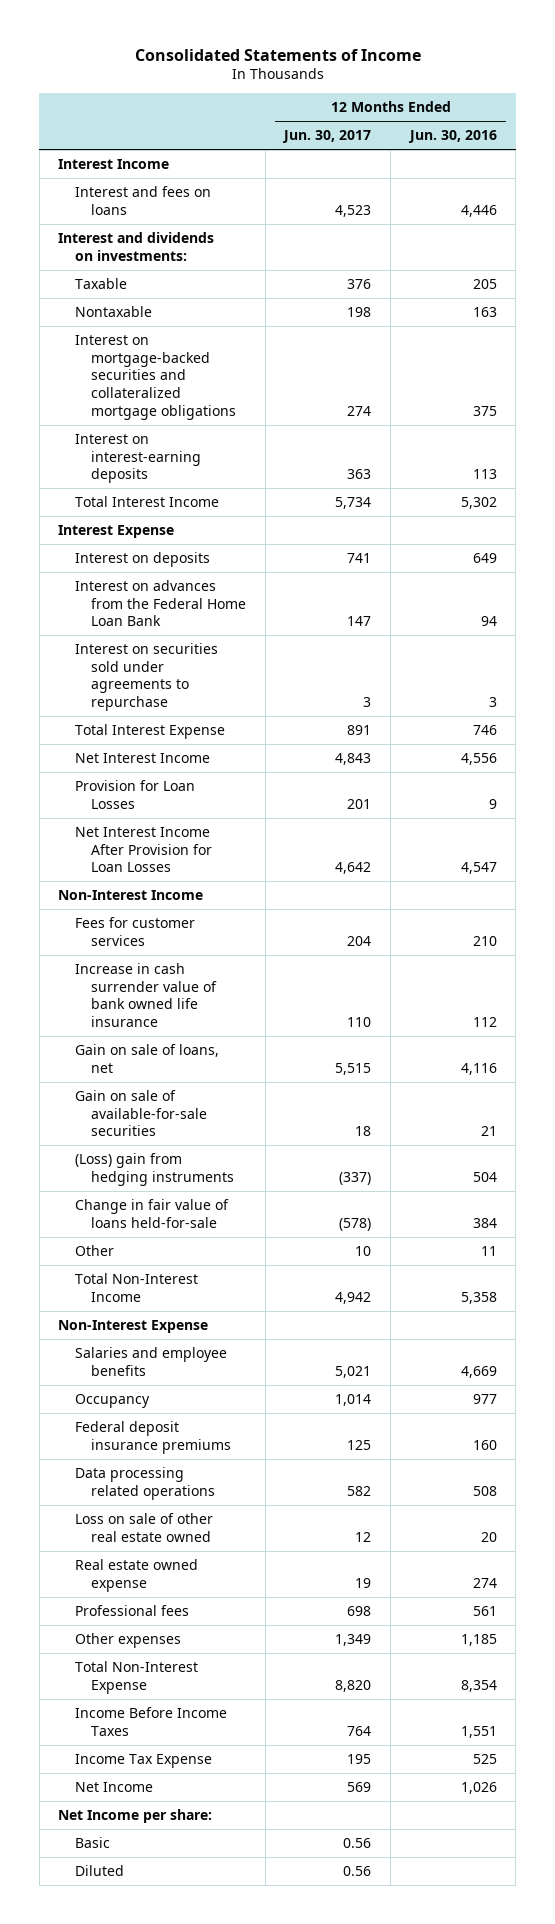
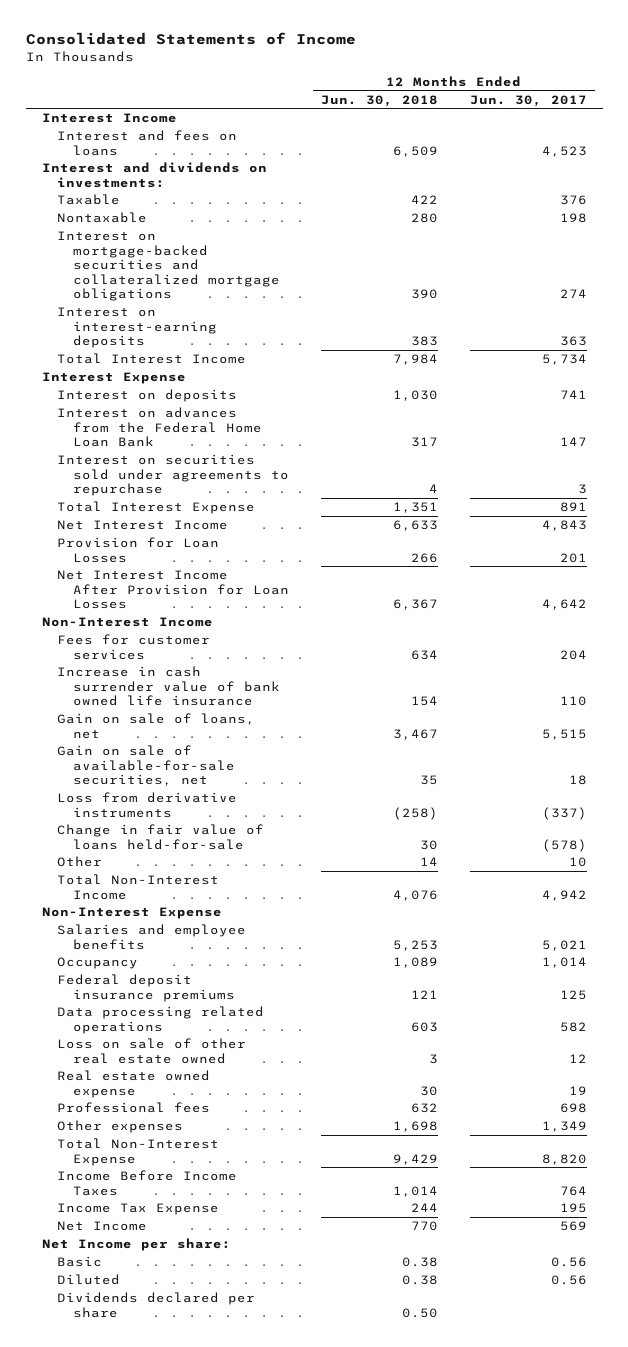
[407,130,497,144] Jun. 30, 2016 -> none
none -> [320,94,438,107] Jun. 30, 2018
[74,1089,208,1137] Gain on sale of available-for-sale securities -> [57,745,236,787] Gain on sale of available-for-sale securities, net
[74,1152,235,1186] (Loss) gain from hedging instruments -> [57,792,238,818] Loss from derivative instruments
none -> [57,1292,256,1318] Dividends declared per share

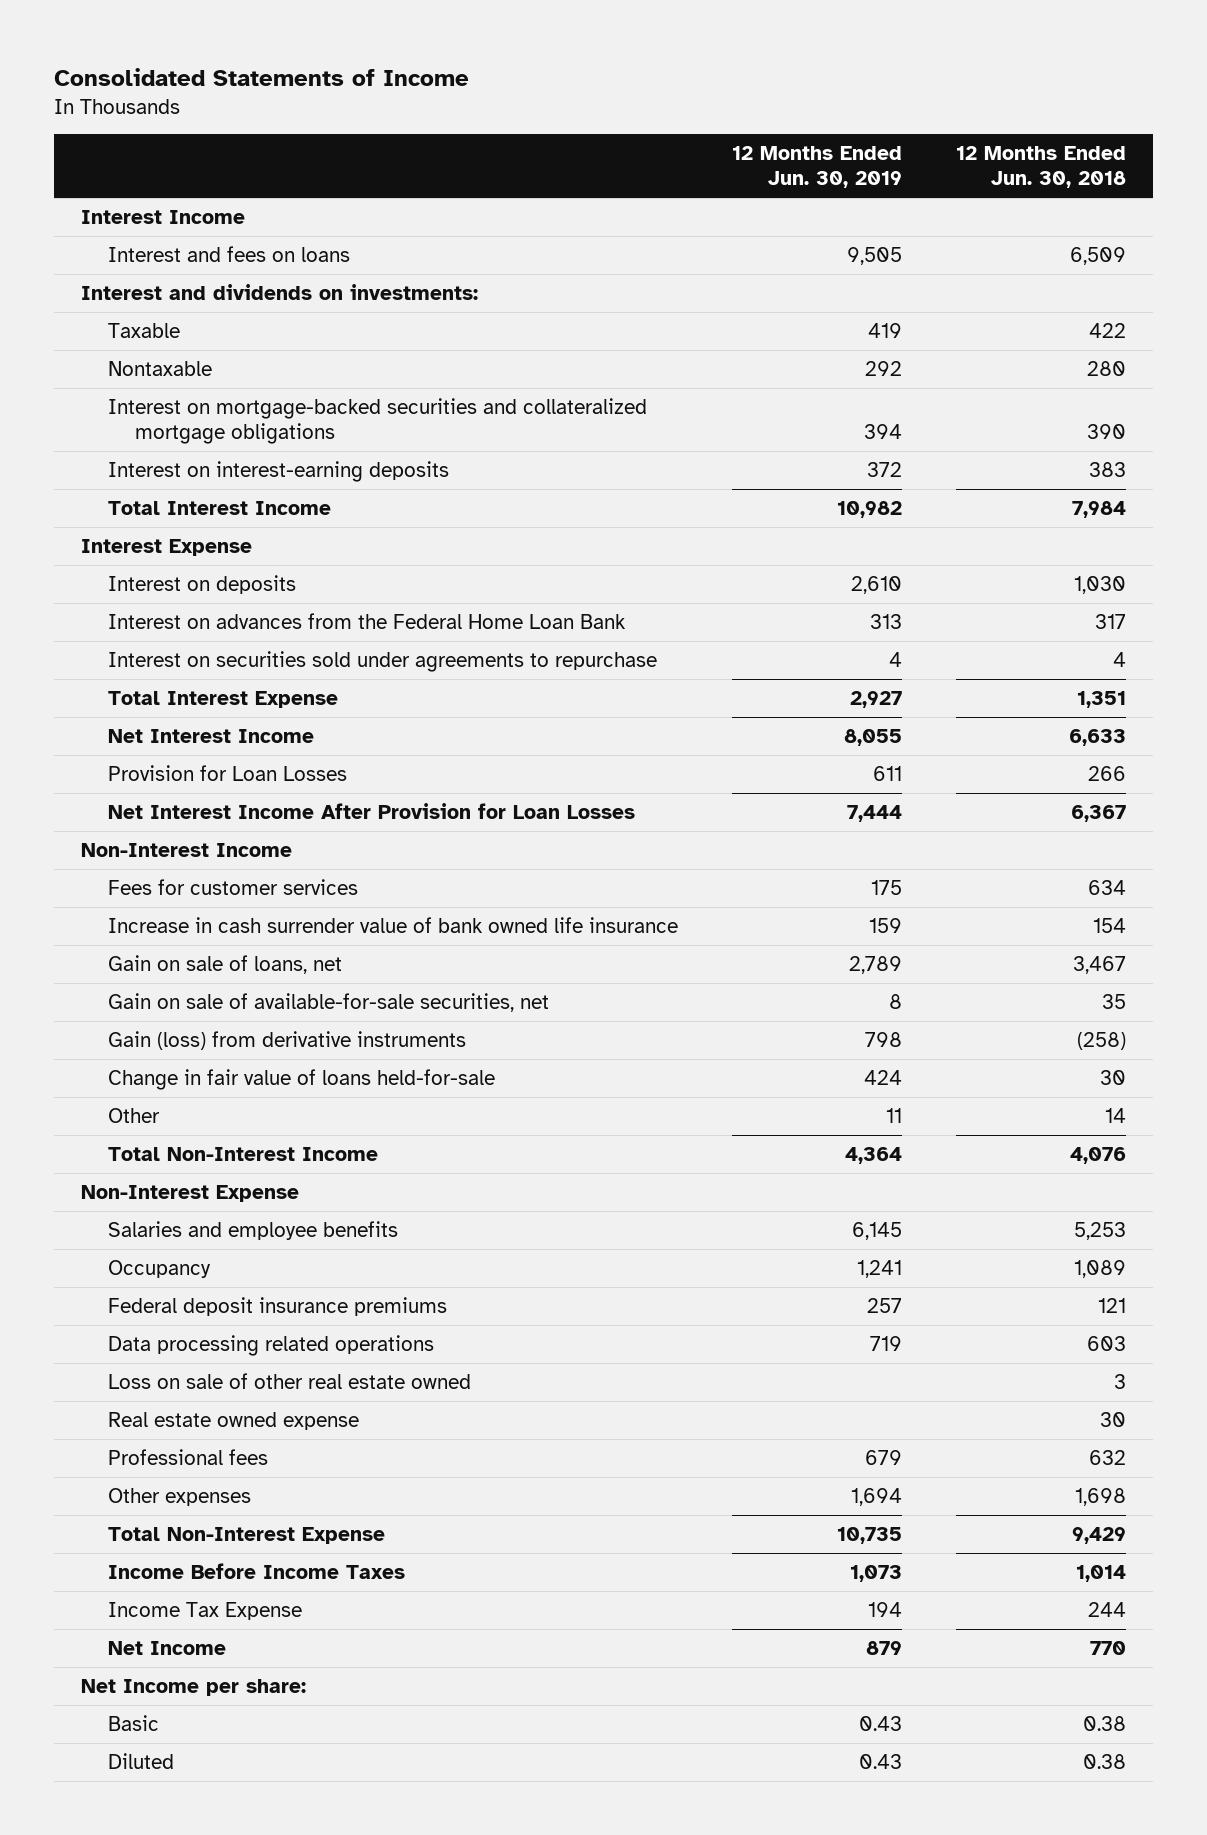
[469,94,587,107] Jun. 30, 2017 -> none
none -> [732,146,903,189] 12 Months Ended Jun. 30, 2019
[57,792,238,818] Loss from derivative instruments -> [107,1031,466,1051] Gain (loss) from derivative instruments
[57,1292,256,1318] Dividends declared per share -> none

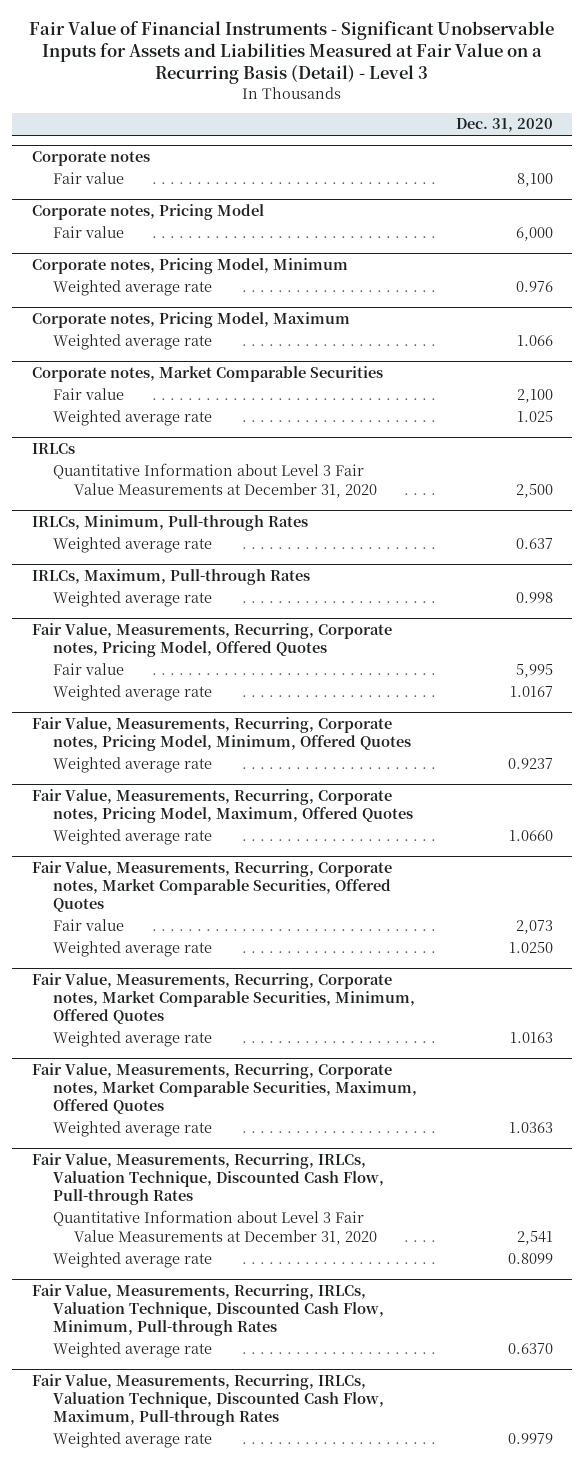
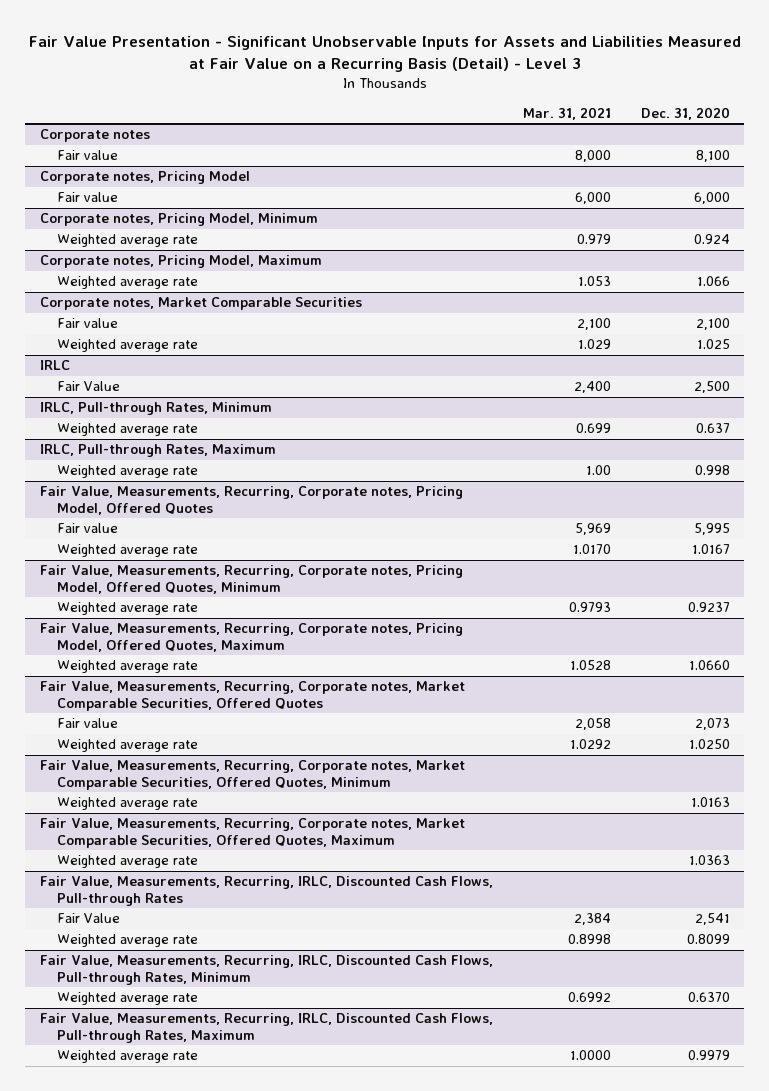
[29,20,555,85] Fair Value of Financial Instruments - Significant Unobservable Inputs for Assets and Liabilities Measured at Fair Value on a Recurring Basis (Detail) - Level 3 -> [28,35,741,73] Fair Value Presentation - Significant Unobservable Inputs for Assets and Liabilities Measured at Fair Value on a Recurring Basis (Detail) - Level 3
none -> [522,106,611,120] Mar. 31, 2021
[515,281,553,293] 0.976 -> [693,234,730,245] 0.924
[31,442,75,454] IRLCs -> [39,360,70,371] IRLC
[52,463,377,498] Quantitative Information about Level 3 Fair Value Measurements at December 31, 2020 -> [57,381,121,392] Fair Value
[31,514,308,531] IRLCs, Minimum, Pull-through Rates -> [39,402,272,416] IRLC, Pull-through Rates, Minimum
[31,568,310,585] IRLCs, Maximum, Pull-through Rates -> [39,444,276,458] IRLC, Pull-through Rates, Maximum
[31,716,411,751] Fair Value, Measurements, Recurring, Corporate notes, Pricing Model, Minimum, Offered Quotes -> [39,565,463,594] Fair Value, Measurements, Recurring, Corporate notes, Pricing Model, Offered Quotes, Minimum
[31,788,413,823] Fair Value, Measurements, Recurring, Corporate notes, Pricing Model, Maximum, Offered Quotes -> [39,623,463,652] Fair Value, Measurements, Recurring, Corporate notes, Pricing Model, Offered Quotes, Maximum
[31,972,415,1025] Fair Value, Measurements, Recurring, Corporate notes, Market Comparable Securities, Minimum, Offered Quotes -> [39,760,465,790] Fair Value, Measurements, Recurring, Corporate notes, Market Comparable Securities, Offered Quotes, Minimum
[31,1062,417,1115] Fair Value, Measurements, Recurring, Corporate notes, Market Comparable Securities, Maximum, Offered Quotes -> [39,818,465,848] Fair Value, Measurements, Recurring, Corporate notes, Market Comparable Securities, Offered Quotes, Maximum
[31,1152,384,1206] Fair Value, Measurements, Recurring, IRLCs, Valuation Technique, Discounted Cash Flow, Pull-through Rates -> [39,876,493,906] Fair Value, Measurements, Recurring, IRLC, Discounted Cash Flows, Pull-through Rates
[52,1210,377,1245] Quantitative Information about Level 3 Fair Value Measurements at December 31, 2020 -> [57,913,121,924] Fair Value
[31,1283,384,1337] Fair Value, Measurements, Recurring, IRLCs, Valuation Technique, Discounted Cash Flow, Minimum, Pull-through Rates -> [39,955,493,985] Fair Value, Measurements, Recurring, IRLC, Discounted Cash Flows, Pull-through Rates, Minimum
[31,1373,384,1427] Fair Value, Measurements, Recurring, IRLCs, Valuation Technique, Discounted Cash Flow, Maximum, Pull-through Rates -> [39,1013,493,1043] Fair Value, Measurements, Recurring, IRLC, Discounted Cash Flows, Pull-through Rates, Maximum

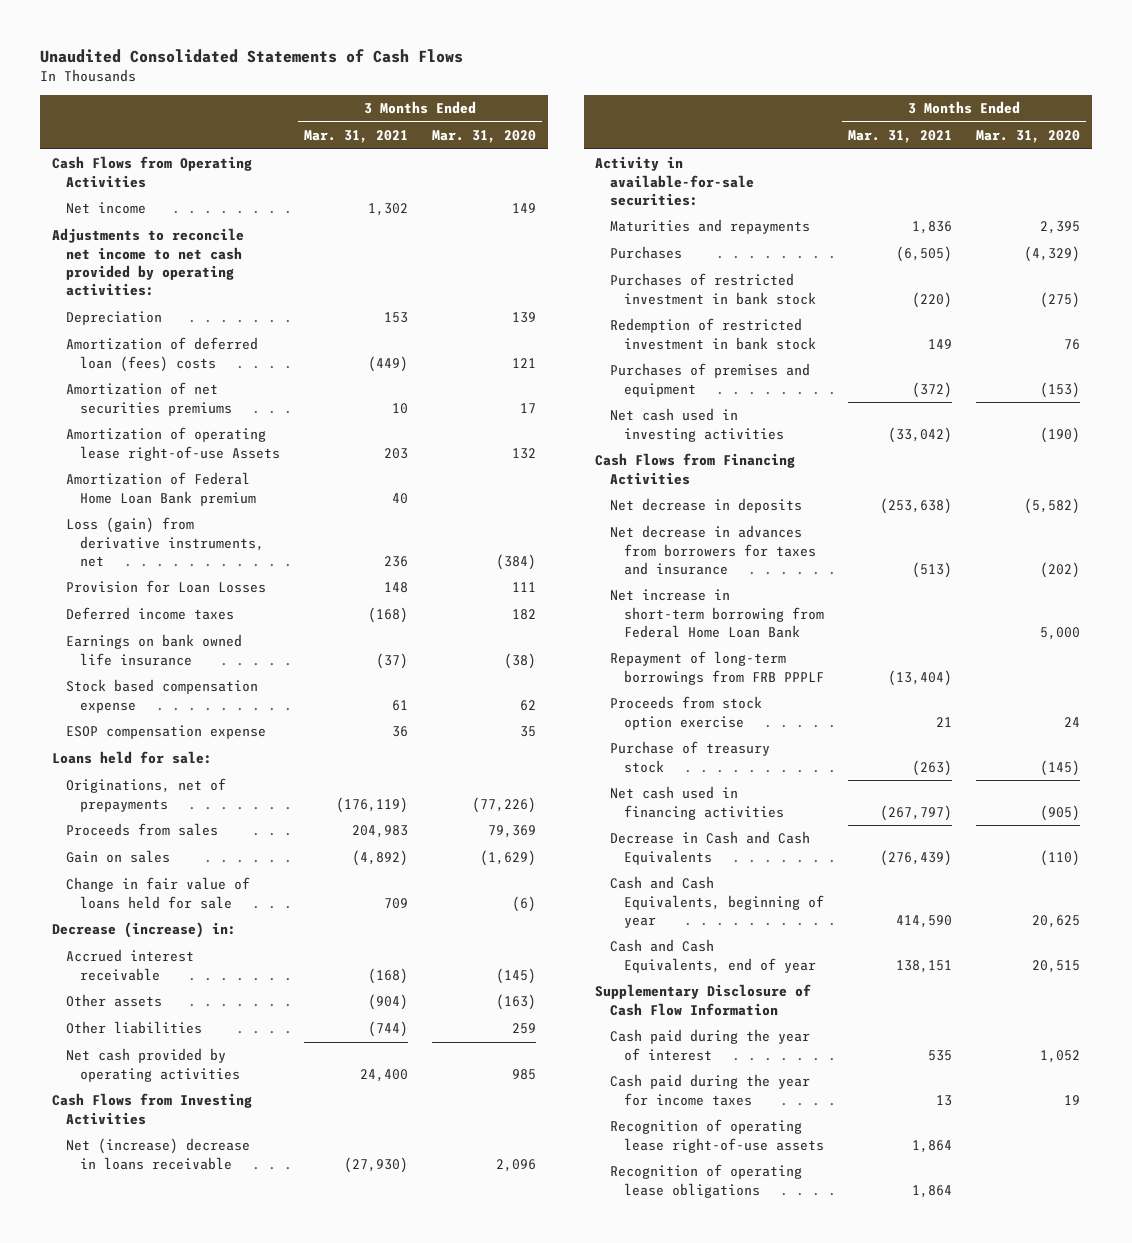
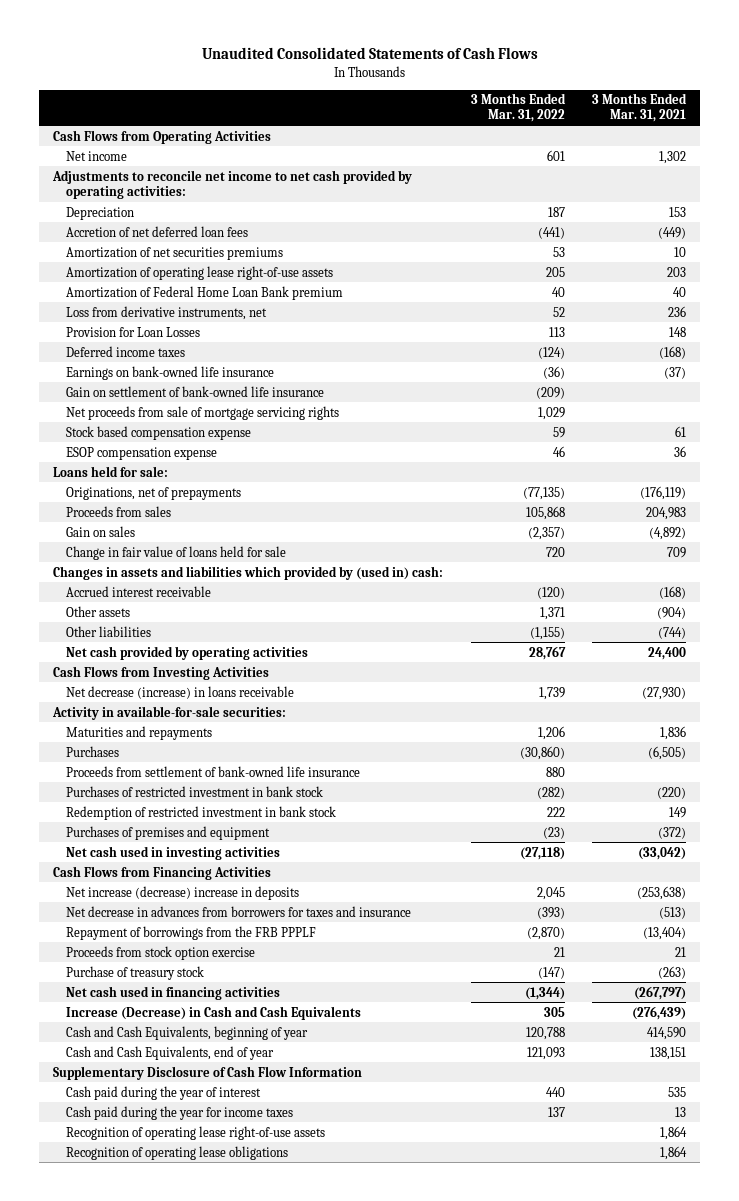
[432,130,537,144] Mar. 31, 2020 -> none
none -> [470,93,566,123] 3 Months Ended Mar. 31, 2022
[66,337,259,372] Amortization of deferred loan (fees) costs -> [65,225,248,237] Accretion of net deferred loan fees
[66,427,281,461] Amortization of operating lease right-of-use Assets -> [65,265,333,280] Amortization of operating lease right-of-use assets
[66,517,265,567] Loss (gain) from derivative instruments, net -> [65,305,267,320] Loss from derivative instruments, net
[66,634,243,666] Earnings on bank owned life insurance -> [65,365,274,380] Earnings on bank-owned life insurance
none -> [65,385,324,397] Gain on settlement of bank-owned life insurance
none -> [65,405,339,420] Net proceeds from sale of mortgage servicing rights
[51,922,236,939] Decrease (increase) in: -> [52,565,443,580] Changes in assets and liabilities which provided by (used in) cash:
[66,1138,251,1170] Net (increase) decrease in loans receivable -> [65,685,294,699] Net decrease (increase) in loans receivable
none -> [65,765,360,777] Proceeds from settlement of bank-owned life insurance
[609,498,802,514] Net decrease in deposits -> [65,885,299,900] Net increase (decrease) increase in deposits
[609,589,825,638] Net increase in short-term borrowing from Federal Home Loan Bank -> none
[609,651,825,685] Repayment of long-term borrowings from FRB PPPLF -> [65,925,316,940] Repayment of borrowings from the FRB PPPLF
[609,831,810,865] Decrease in Cash and Cash Equivalents -> [65,1005,361,1020] Increase (Decrease) in Cash and Cash Equivalents

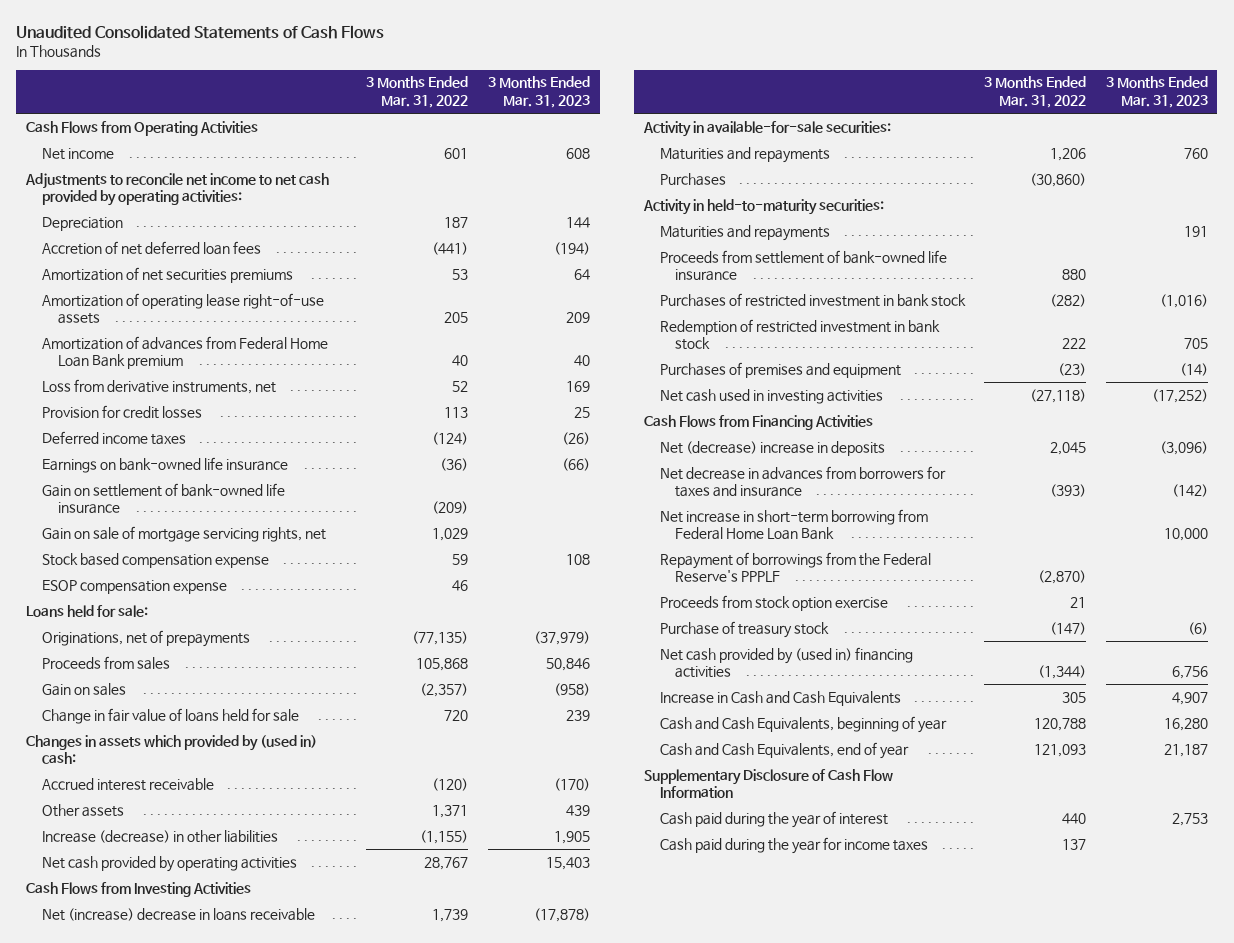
[592,93,688,123] 3 Months Ended Mar. 31, 2021 -> none
none -> [487,76,590,109] 3 Months Ended Mar. 31, 2023
[65,285,343,300] Amortization of Federal Home Loan Bank premium -> [41,335,328,370] Amortization of advances from Federal Home Loan Bank premium
[65,326,200,337] Provision for Loan Losses -> [41,404,202,419] Provision for credit losses
[65,405,339,420] Net proceeds from sale of mortgage servicing rights -> [41,525,326,542] Gain on sale of mortgage servicing rights, net
[52,565,443,580] Changes in assets and liabilities which provided by (used in) cash: -> [26,734,318,765] Changes in assets which provided by (used in) cash:
[65,625,151,637] Other liabilities -> [41,829,278,843] Increase (decrease) in other liabilities
[65,685,294,699] Net decrease (increase) in loans receivable -> [41,907,315,921] Net (increase) decrease in loans receivable
none -> [642,198,884,215] Activity in held-to-maturity securities:
none -> [659,224,830,241] Maturities and repayments
[65,885,299,900] Net increase (decrease) increase in deposits -> [659,440,885,456] Net (decrease) increase in deposits
none -> [659,508,928,541] Net increase in short-term borrowing from Federal Home Loan Bank
[65,925,316,940] Repayment of borrowings from the FRB PPPLF -> [659,551,931,583] Repayment of borrowings from the Federal Reserve's PPPLF
[65,985,280,1000] Net cash used in financing activities -> [659,646,913,679] Net cash provided by (used in) financing activities
[65,1005,361,1020] Increase (Decrease) in Cash and Cash Equivalents -> [659,690,901,706] Increase in Cash and Cash Equivalents
[65,1125,325,1140] Recognition of operating lease right-of-use assets -> none
[65,1145,288,1160] Recognition of operating lease obligations -> none

